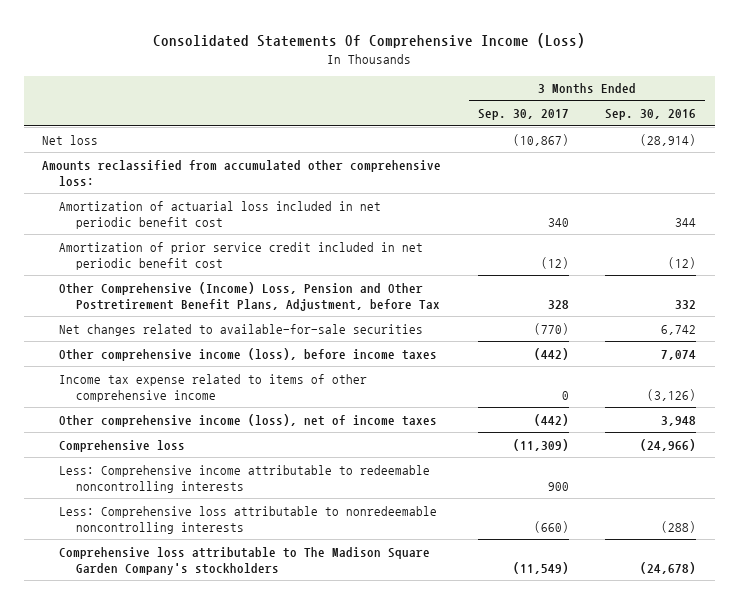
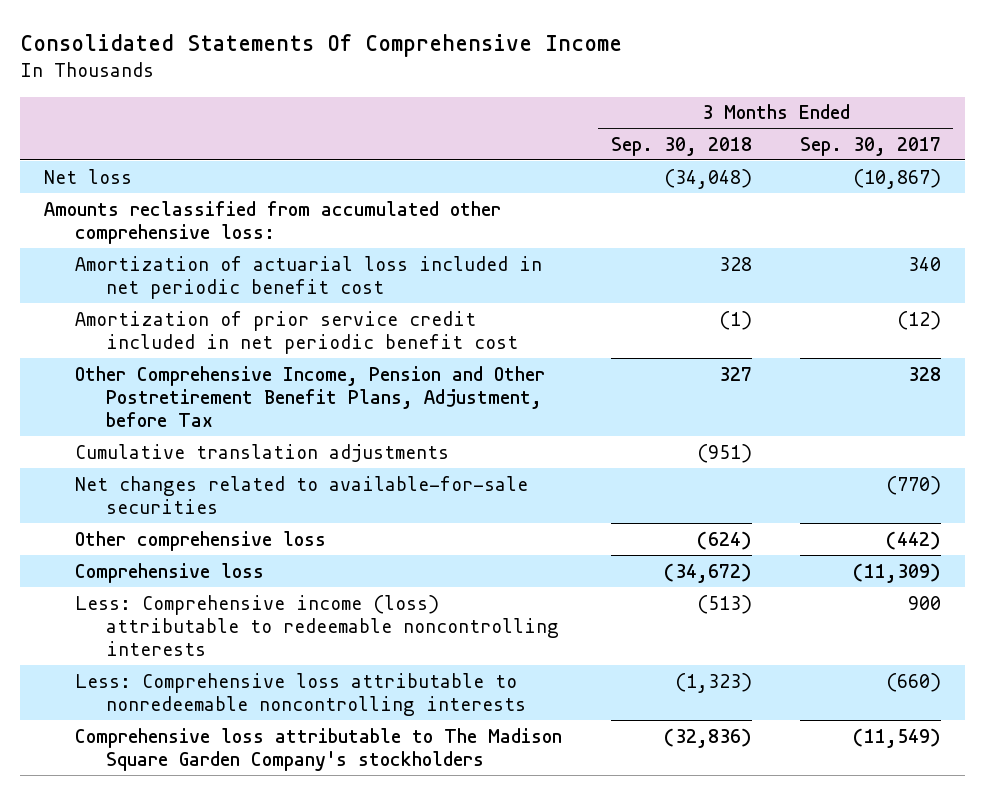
[153,32,586,48] Consolidated Statements Of Comprehensive Income (Loss) -> [20,33,623,57] Consolidated Statements Of Comprehensive Income
[605,109,697,121] Sep. 30, 2016 -> none
none -> [610,136,752,156] Sep. 30, 2018
[59,281,441,311] Other Comprehensive (Income) Loss, Pension and Other Postretirement Benefit Plans, Adjustment, before Tax -> [75,365,546,428] Other Comprehensive Income, Pension and Other Postretirement Benefit Plans, Adjustment, before Tax
none -> [75,443,450,462] Cumulative translation adjustments
[59,347,438,361] Other comprehensive income (loss), before income taxes -> none
[59,373,368,402] Income tax expense related to items of other comprehensive income -> none
[59,413,438,427] Other comprehensive income (loss), net of income taxes -> [75,530,327,551] Other comprehensive loss
[59,464,431,493] Less: Comprehensive income attributable to redeemable noncontrolling interests -> [75,594,560,657] Less: Comprehensive income (loss) attributable to redeemable noncontrolling interests

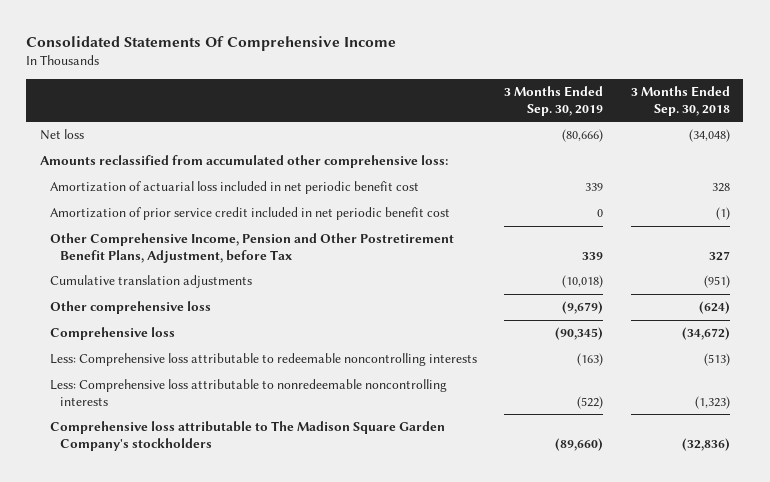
[799,136,941,156] Sep. 30, 2017 -> none
none -> [504,86,604,116] 3 Months Ended Sep. 30, 2019
[75,475,529,514] Net changes related to available-for-sale securities -> none
[75,594,560,657] Less: Comprehensive income (loss) attributable to redeemable noncontrolling interests -> [49,353,477,367] Less: Comprehensive loss attributable to redeemable noncontrolling interests

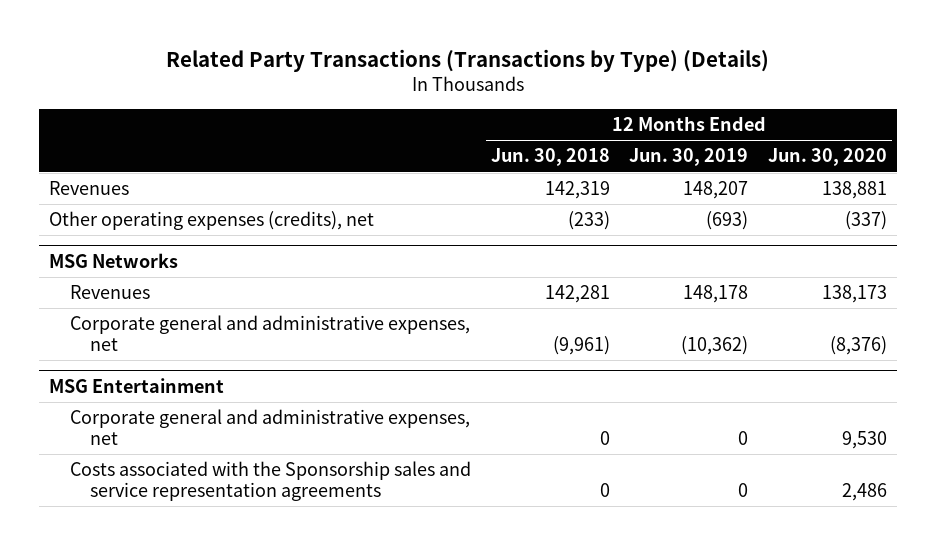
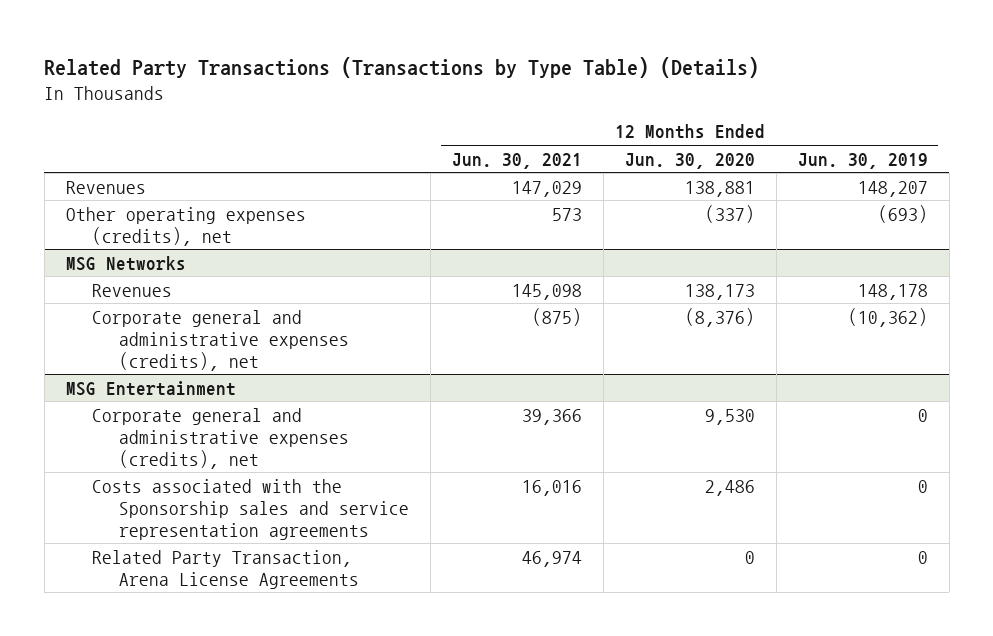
[166,48,770,72] Related Party Transactions (Transactions by Type) (Details) -> [44,56,760,78] Related Party Transactions (Transactions by Type Table) (Details)
[490,148,610,167] Jun. 30, 2018 -> none
none -> [451,152,582,169] Jun. 30, 2021
[69,315,470,351] Corporate general and administrative expenses, net -> [92,309,349,371] Corporate general and administrative expenses (credits), net
[69,409,470,445] Corporate general and administrative expenses, net -> [92,407,349,469] Corporate general and administrative expenses (credits), net
none -> [92,549,359,589] Related Party Transaction, Arena License Agreements

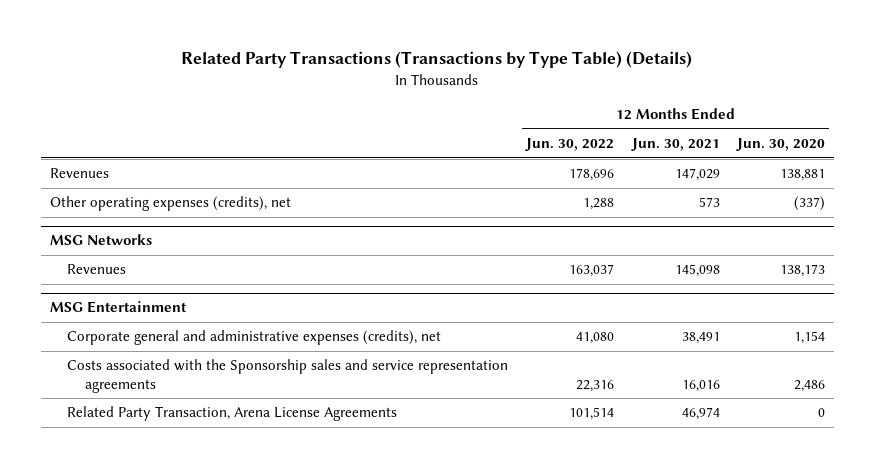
[797,152,928,169] Jun. 30, 2019 -> none
none -> [525,138,615,152] Jun. 30, 2022
[92,309,349,371] Corporate general and administrative expenses (credits), net -> none
[521,408,582,425] 39,366 -> [681,332,720,345] 38,491
[704,408,755,425] 9,530 -> [794,331,826,345] 1,154

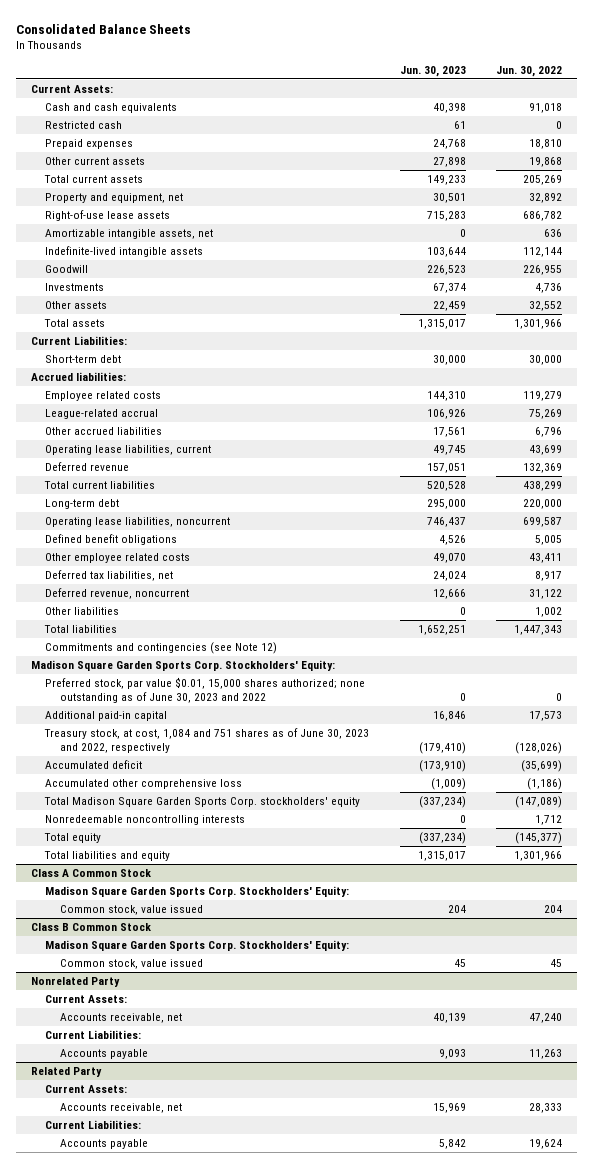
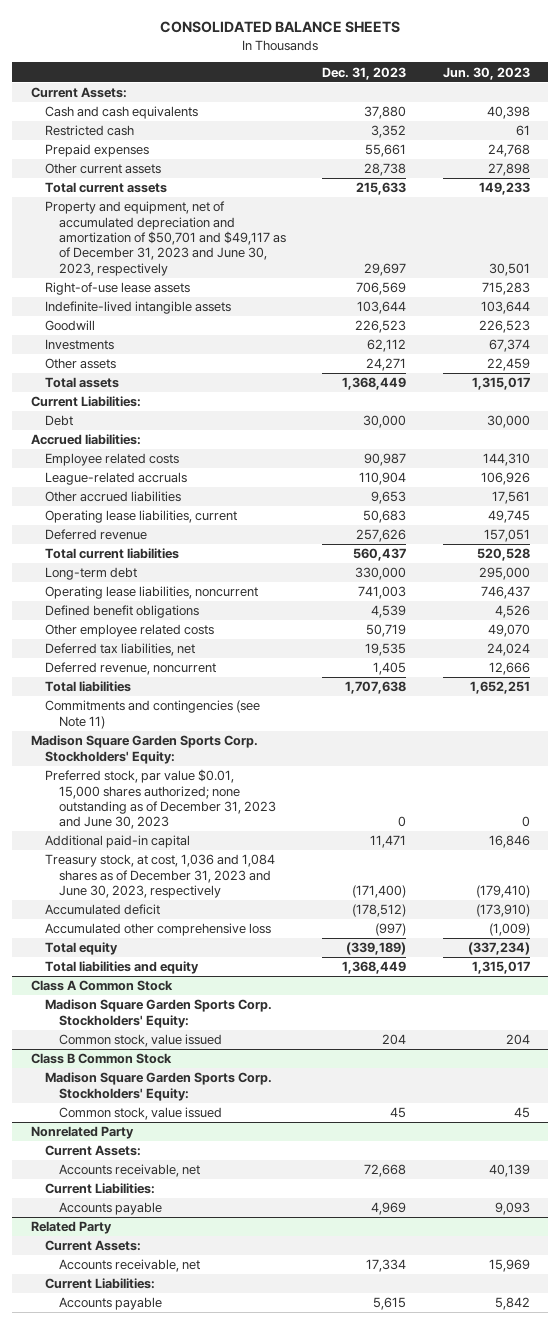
[15,23,191,34] Consolidated Balance Sheets -> [160,21,401,34] CONSOLIDATED BALANCE SHEETS
[495,65,562,77] Jun. 30, 2022 -> none
none -> [322,66,407,80] Dec. 31, 2023
[45,193,184,204] Property and equipment, net -> [44,201,286,276] Property and equipment, net of accumulated depreciation and amortization of $50,701 and $49,117 as of December 31, 2023 and June 30, 2023, respectively
[45,229,214,240] Amortizable intangible assets, net -> none
[45,355,122,364] Short-term debt -> [44,415,73,427] Debt
[45,409,159,420] League-related accrual -> [44,472,187,486] League-related accruals
[45,607,120,616] Other liabilities -> none
[45,642,278,655] Commitments and contingencies (see Note 12) -> [44,700,260,729] Commitments and contingencies (see Note 11)
[45,677,366,704] Preferred stock, par value $0.01, 15,000 shares authorized; none outstanding as of June 30, 2023 and 2022 -> [44,769,276,830] Preferred stock, par value $0.01, 15,000 shares authorized; none outstanding as of December 31, 2023 and June 30, 2023
[44,728,370,754] Treasury stock, at cost, 1,084 and 751 shares as of June 30, 2023 and 2022, respectively -> [44,854,275,898] Treasury stock, at cost, 1,036 and 1,084 shares as of December 31, 2023 and June 30, 2023, respectively
[44,797,361,808] Total Madison Square Garden Sports Corp. stockholders' equity -> none
[45,815,246,826] Nonredeemable noncontrolling interests -> none

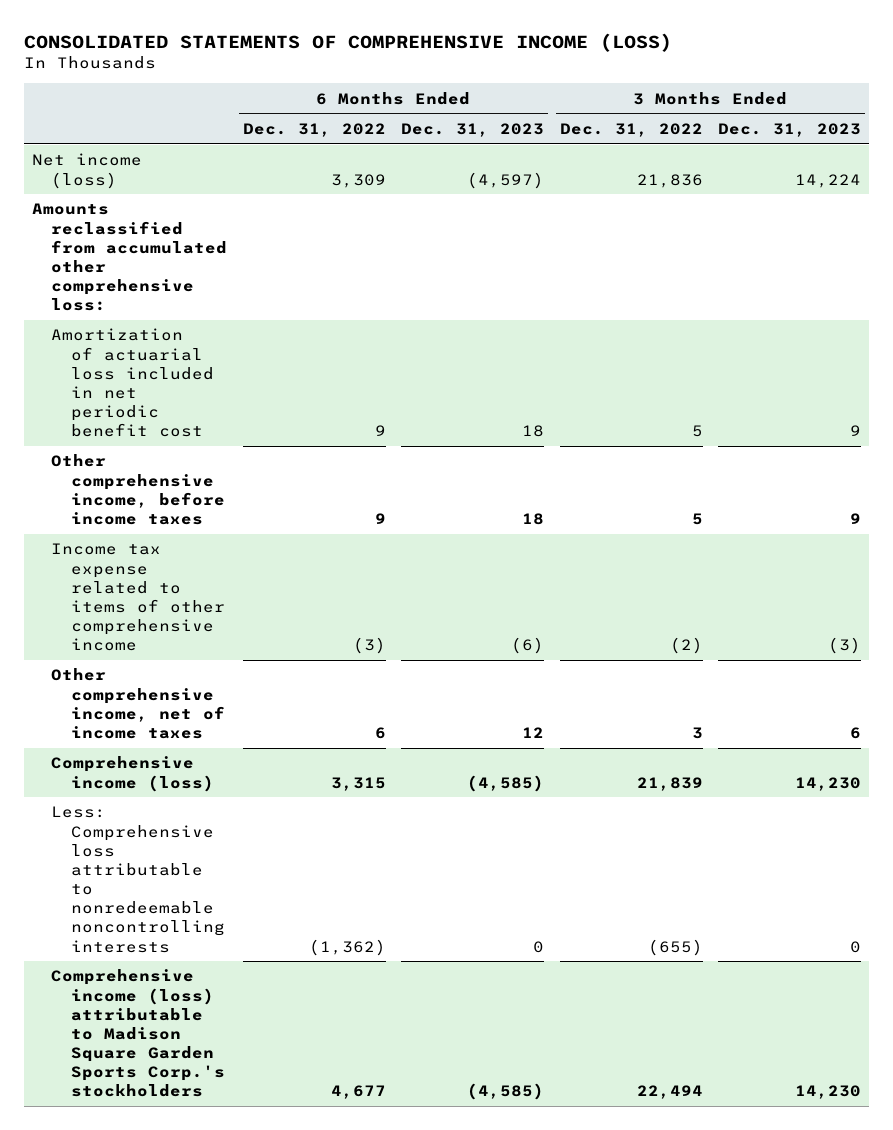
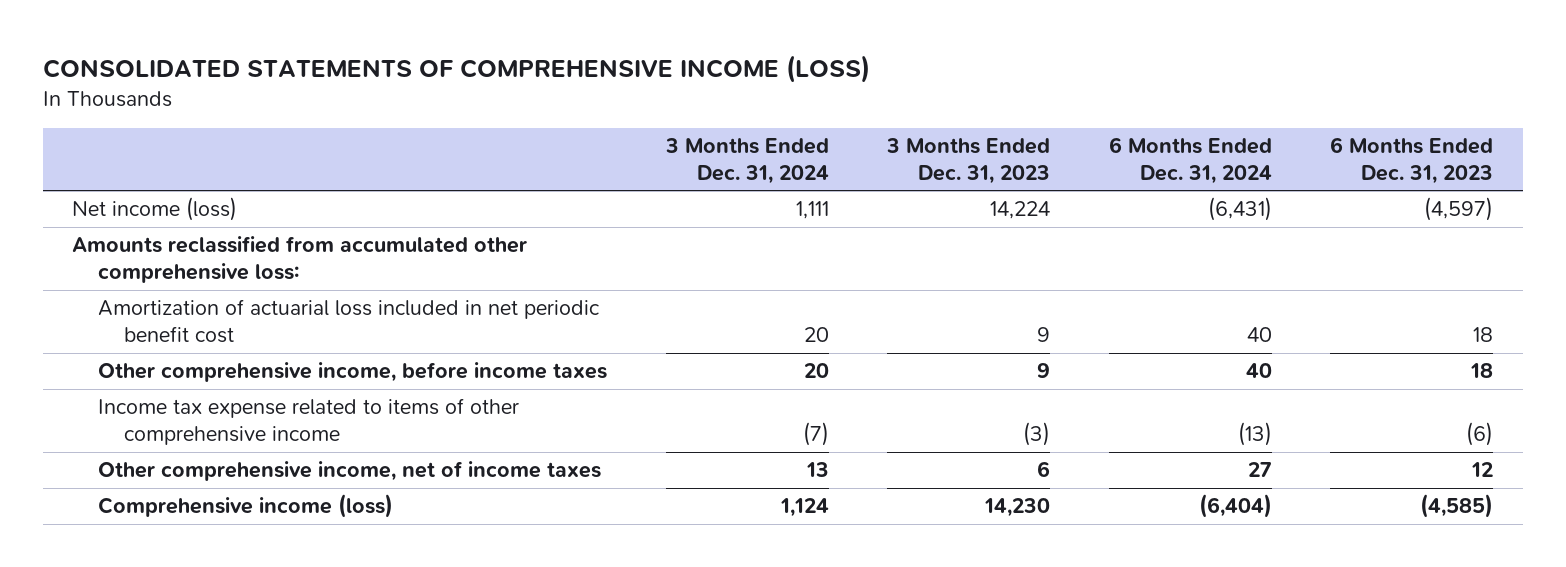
[242,123,386,138] Dec. 31, 2022 -> none
[559,123,703,138] Dec. 31, 2022 -> none
none -> [664,137,829,184] 3 Months Ended Dec. 31, 2024
none -> [1108,136,1272,184] 6 Months Ended Dec. 31, 2024
[51,806,225,953] Less: Comprehensive loss attributable to nonredeemable noncontrolling interests -> none
[51,969,225,1098] Comprehensive income (loss) attributable to Madison Square Garden Sports Corp.'s stockholders -> none

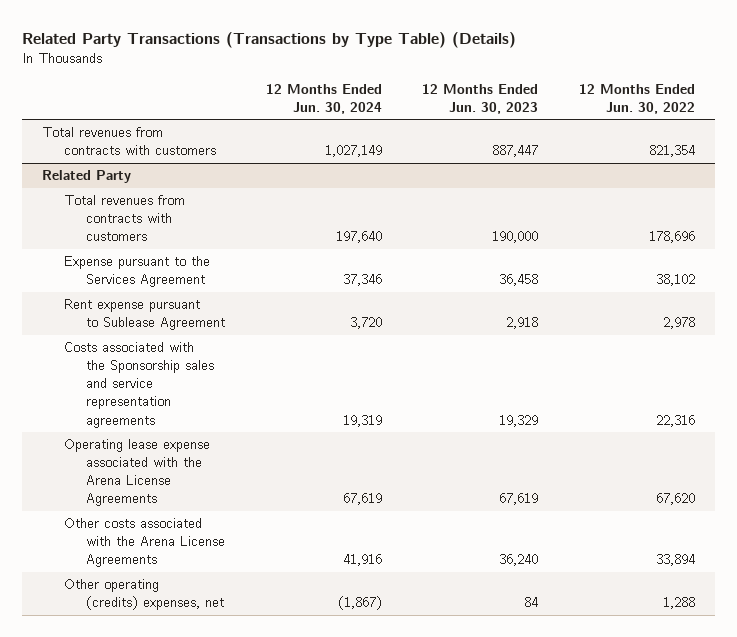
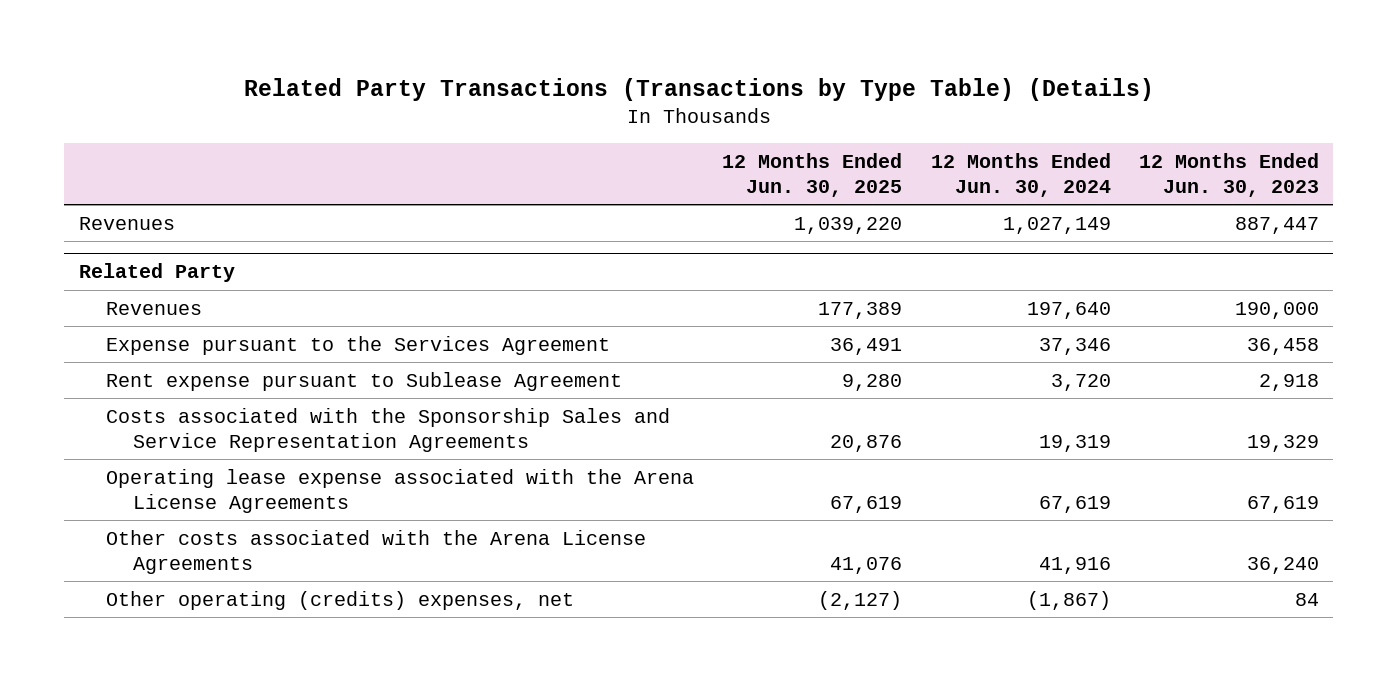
[579,83,696,114] 12 Months Ended Jun. 30, 2022 -> none
none -> [722,152,903,198] 12 Months Ended Jun. 30, 2025
[42,127,217,156] Total revenues from contracts with customers -> [78,216,175,230] Revenues
[64,195,186,242] Total revenues from contracts with customers -> [105,301,202,315] Revenues
[64,342,214,428] Costs associated with the Sponsorship sales and service representation agreements -> [105,407,670,453] Costs associated with the Sponsorship Sales and Service Representation Agreements

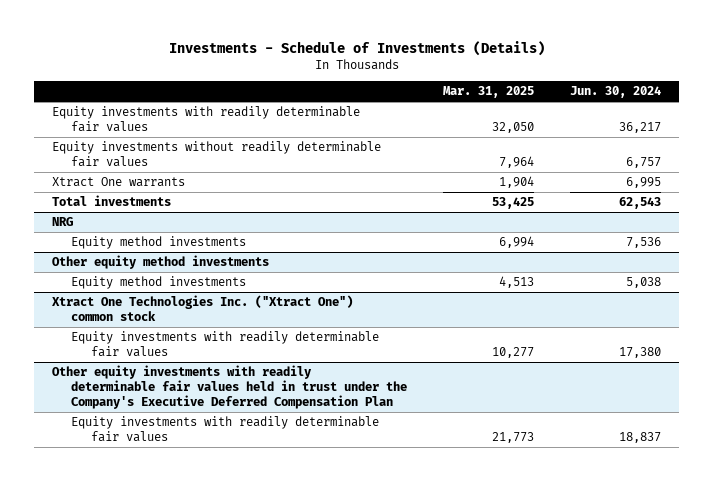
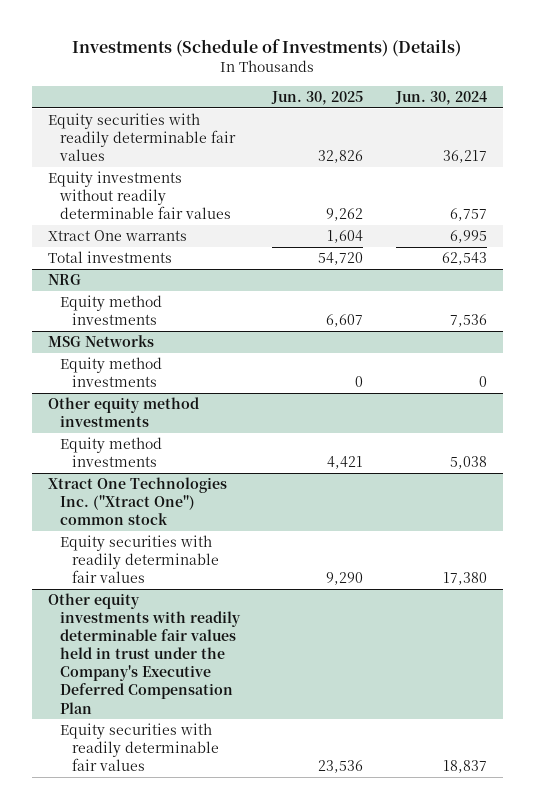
[168,41,545,57] Investments - Schedule of Investments (Details) -> [72,39,462,58] Investments (Schedule of Investments) (Details)
[443,86,535,99] Mar. 31, 2025 -> none
none -> [271,91,364,106] Jun. 30, 2025
[52,106,361,133] Equity investments with readily determinable fair values -> [47,112,237,162] Equity securities with readily determinable fair values
none -> [47,334,154,347] MSG Networks
none -> [60,356,163,387] Equity method investments
[71,331,380,358] Equity investments with readily determinable fair values -> [60,534,220,584] Equity securities with readily determinable fair values
[71,416,380,443] Equity investments with readily determinable fair values -> [60,722,220,772] Equity securities with readily determinable fair values

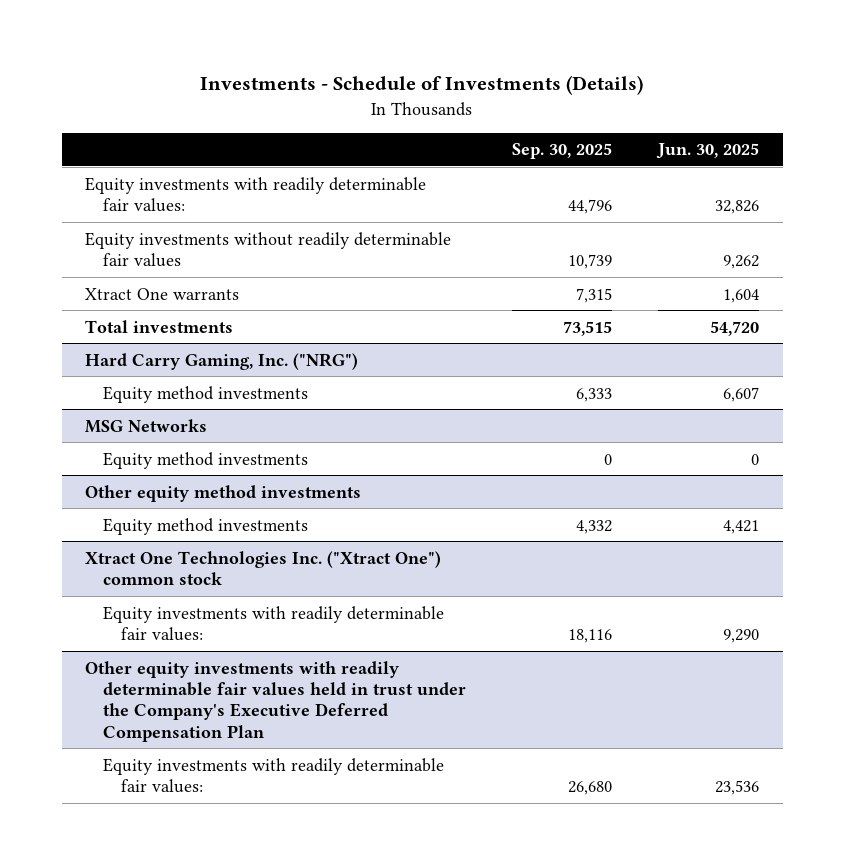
[72,39,462,58] Investments (Schedule of Investments) (Details) -> [200,75,644,96] Investments - Schedule of Investments (Details)
[394,91,487,106] Jun. 30, 2024 -> none
none -> [512,143,613,160] Sep. 30, 2025
[47,112,237,162] Equity securities with readily determinable fair values -> [85,176,427,212] Equity investments with readily determinable fair values:
[47,273,81,285] NRG -> none
none -> [85,352,359,370] Hard Carry Gaming, Inc. ("NRG")
[60,534,220,584] Equity securities with readily determinable fair values -> [103,605,445,641] Equity investments with readily determinable fair values:
[60,722,220,772] Equity securities with readily determinable fair values -> [103,757,445,793] Equity investments with readily determinable fair values:

